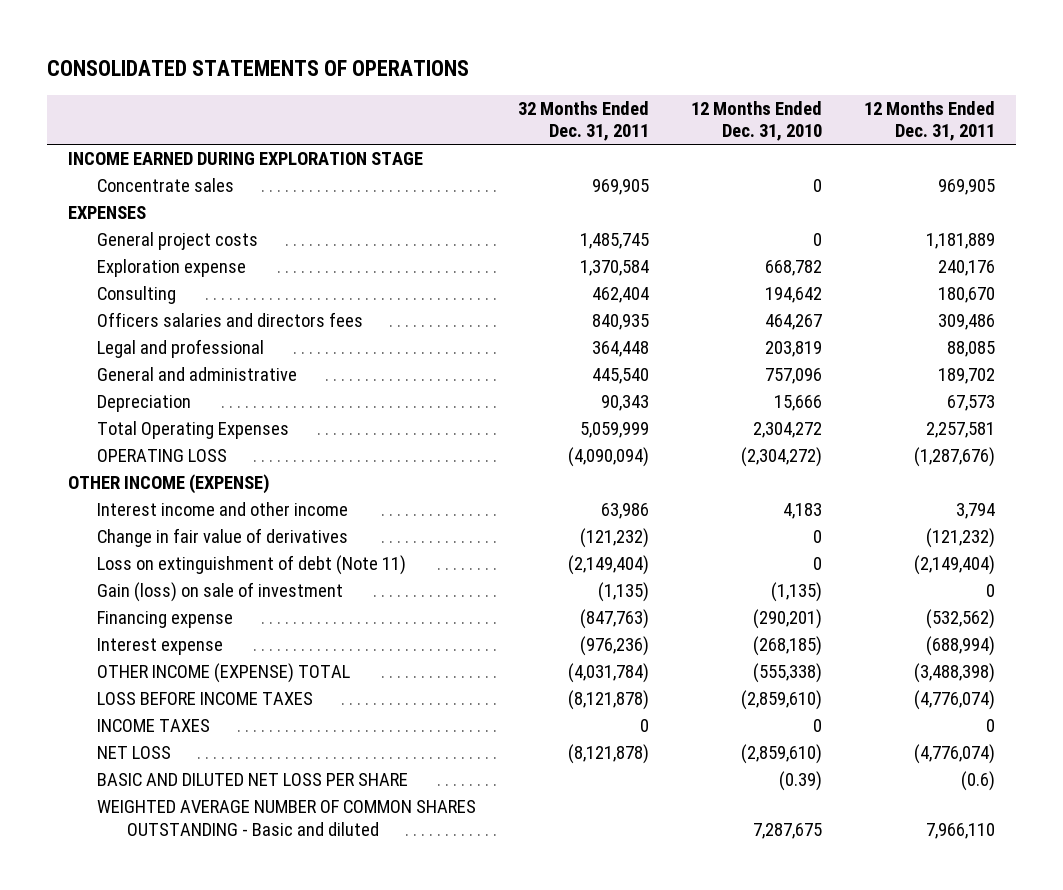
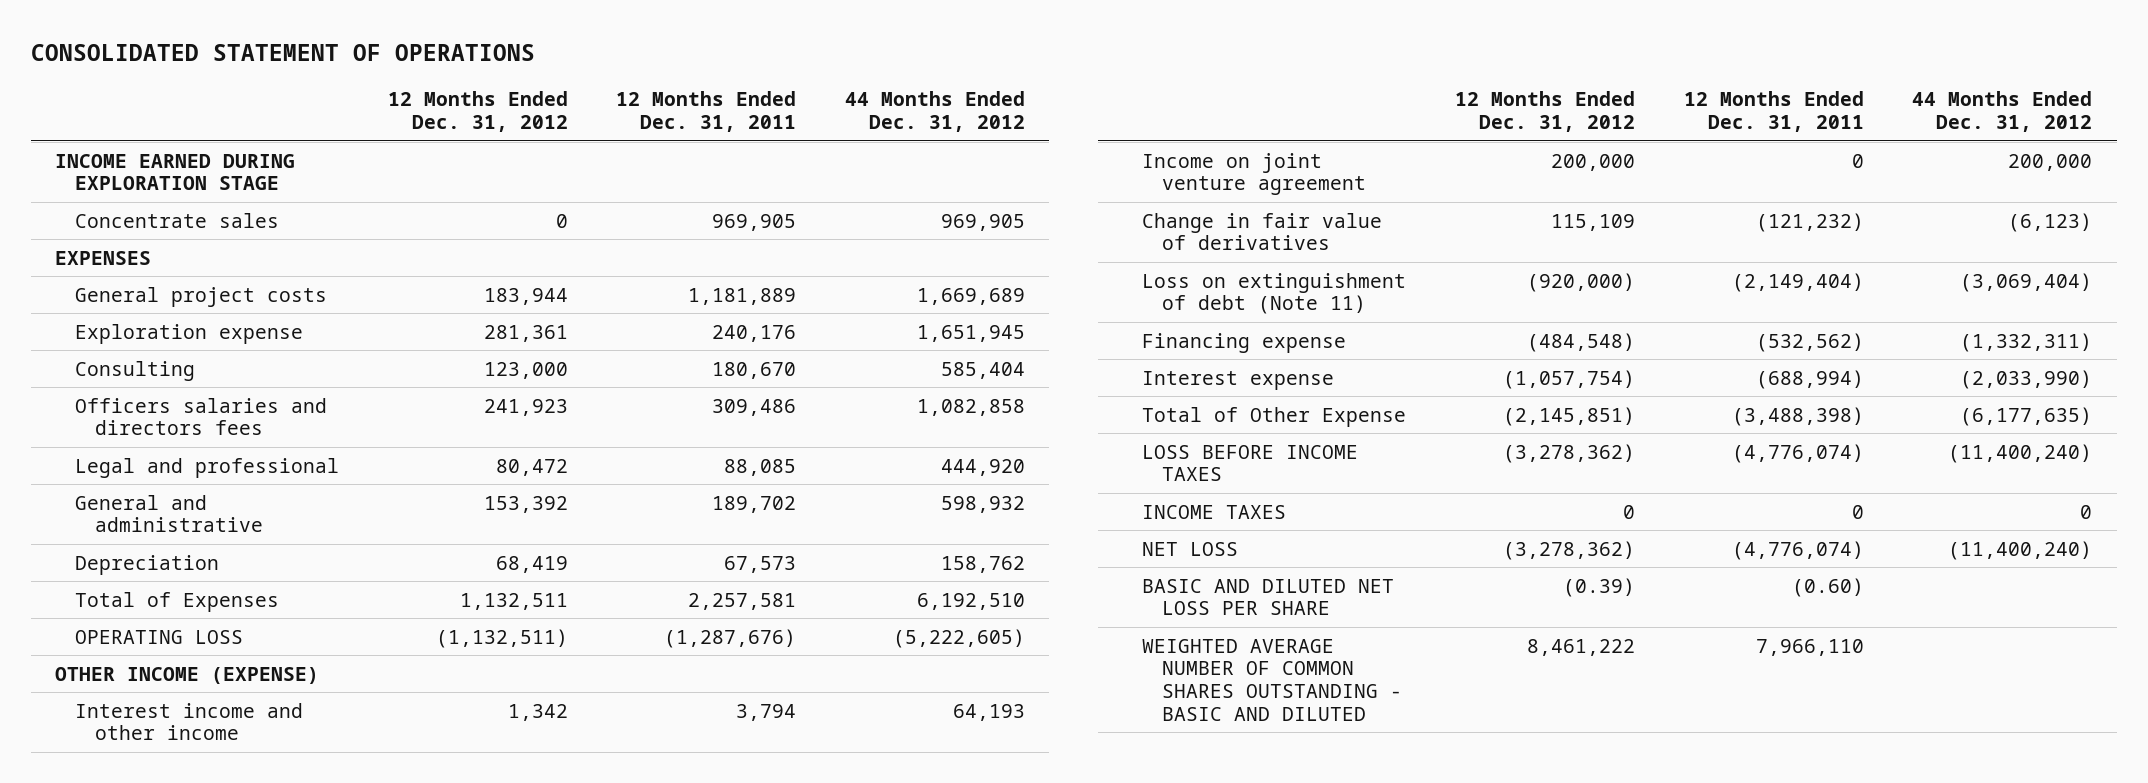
[47,60,470,77] CONSOLIDATED STATEMENTS OF OPERATIONS -> [30,44,535,62] CONSOLIDATED STATEMENT OF OPERATIONS
[518,101,650,142] 32 Months Ended Dec. 31, 2011 -> none
[691,101,823,142] 12 Months Ended Dec. 31, 2010 -> none
none -> [387,91,568,133] 12 Months Ended Dec. 31, 2012
none -> [844,91,1025,133] 44 Months Ended Dec. 31, 2012
[97,421,290,440] Total Operating Expenses -> [74,591,279,612] Total of Expenses
none -> [1142,152,1367,196] Income on joint venture agreement
[97,582,344,603] Gain (loss) on sale of investment -> none
[97,663,351,684] OTHER INCOME (EXPENSE) TOTAL -> [1142,406,1407,427] Total of Other Expense
[961,771,996,792] (0.6) -> [1791,577,1864,597] (0.60)
[97,800,477,836] WEIGHTED AVERAGE NUMBER OF COMMON SHARES OUTSTANDING - Basic and diluted -> [1142,638,1403,721] WEIGHTED AVERAGE NUMBER OF COMMON SHARES OUTSTANDING - BASIC AND DILUTED

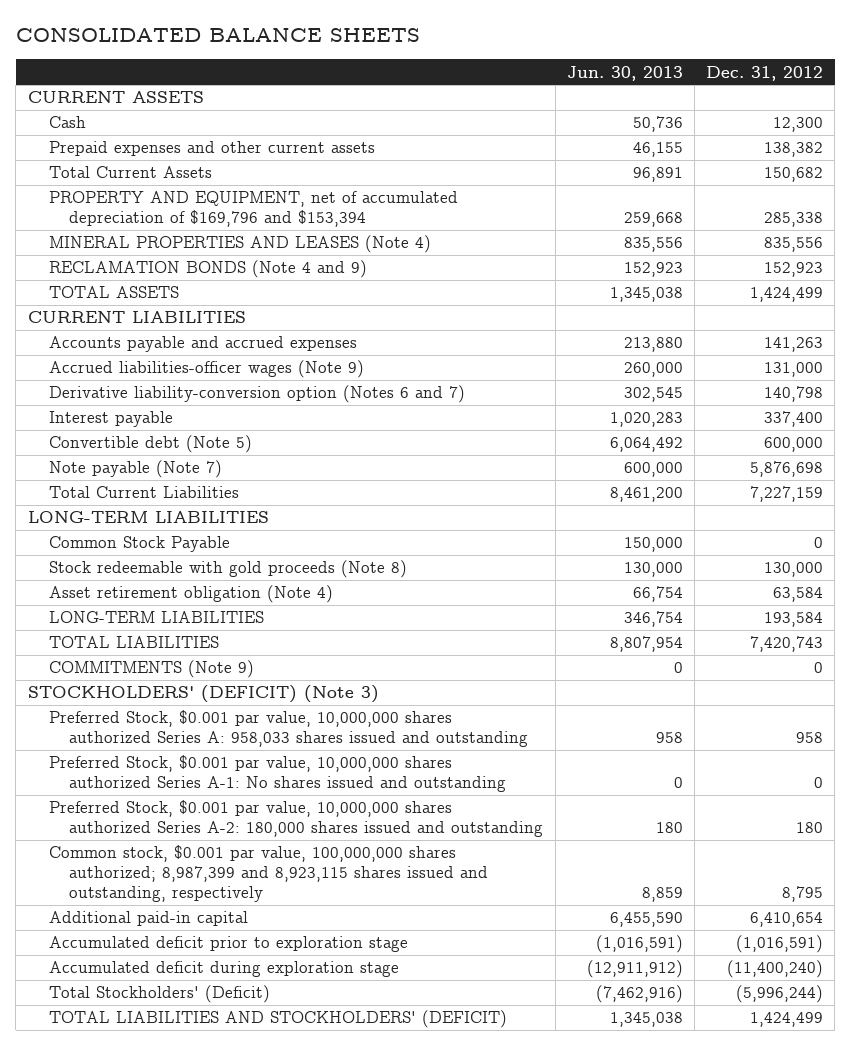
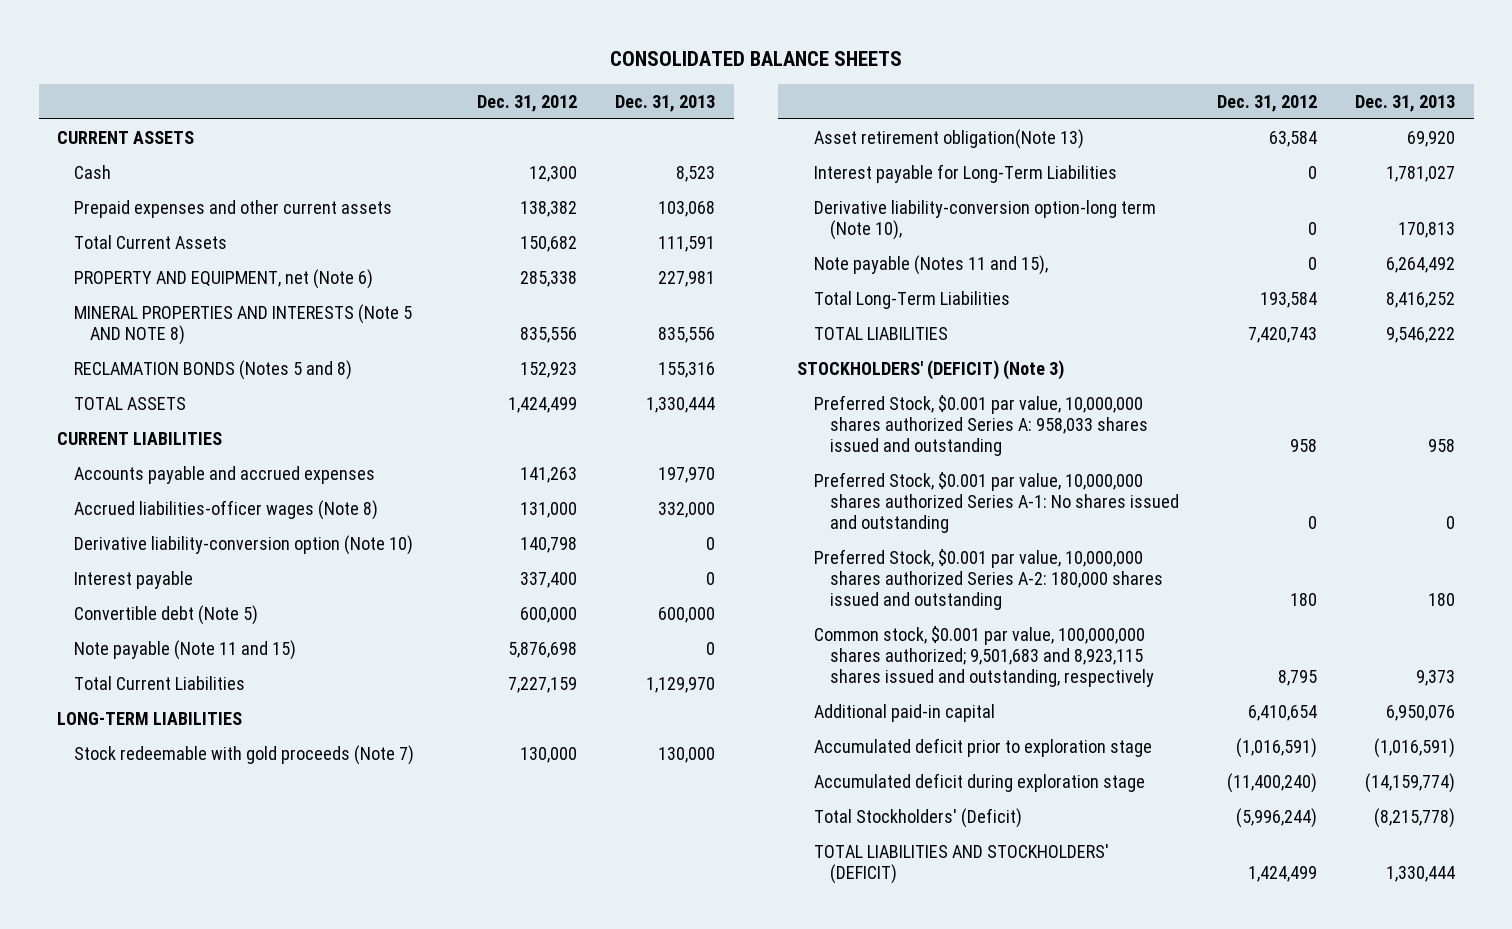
[566,65,683,81] Jun. 30, 2013 -> none
none -> [614,95,715,113] Dec. 31, 2013
[48,191,458,228] PROPERTY AND EQUIPMENT, net of accumulated depreciation of $169,796 and $153,394 -> [73,268,373,289] PROPERTY AND EQUIPMENT, net (Note 6)
[48,235,431,254] MINERAL PROPERTIES AND LEASES (Note 4) -> [73,303,412,345] MINERAL PROPERTIES AND INTERESTS (Note 5 AND NOTE 8)
[48,260,367,279] RECLAMATION BONDS (Note 4 and 9) -> [73,359,352,380] RECLAMATION BONDS (Notes 5 and 8)
[48,360,364,379] Accrued liabilities-officer wages (Note 9) -> [73,499,378,520] Accrued liabilities-officer wages (Note 8)
[48,385,465,404] Derivative liability-conversion option (Notes 6 and 7) -> [73,534,413,555] Derivative liability-conversion option (Note 10)
[48,460,222,479] Note payable (Note 7) -> [73,639,296,660] Note payable (Note 11 and 15)
[48,536,230,553] Common Stock Payable -> none
[48,560,407,579] Stock redeemable with gold proceeds (Note 8) -> [73,744,414,765] Stock redeemable with gold proceeds (Note 7)
[48,585,333,604] Asset retirement obligation (Note 4) -> [813,128,1084,149] Asset retirement obligation(Note 13)
none -> [813,163,1117,183] Interest payable for Long-Term Liabilities
none -> [813,199,1156,240] Derivative liability-conversion option-long term (Note 10),
none -> [813,254,1048,275] Note payable (Notes 11 and 15),
[48,611,264,624] LONG-TERM LIABILITIES -> [813,290,1010,309] Total Long-Term Liabilities
[48,660,254,679] COMMITMENTS (Note 9) -> none
[48,845,489,903] Common stock, $0.001 par value, 100,000,000 shares authorized; 8,987,399 and 8,923,115 shares issued and outstanding, respectively -> [813,625,1154,687] Common stock, $0.001 par value, 100,000,000 shares authorized; 9,501,683 and 8,923,115 shares issued and outstanding, respectively

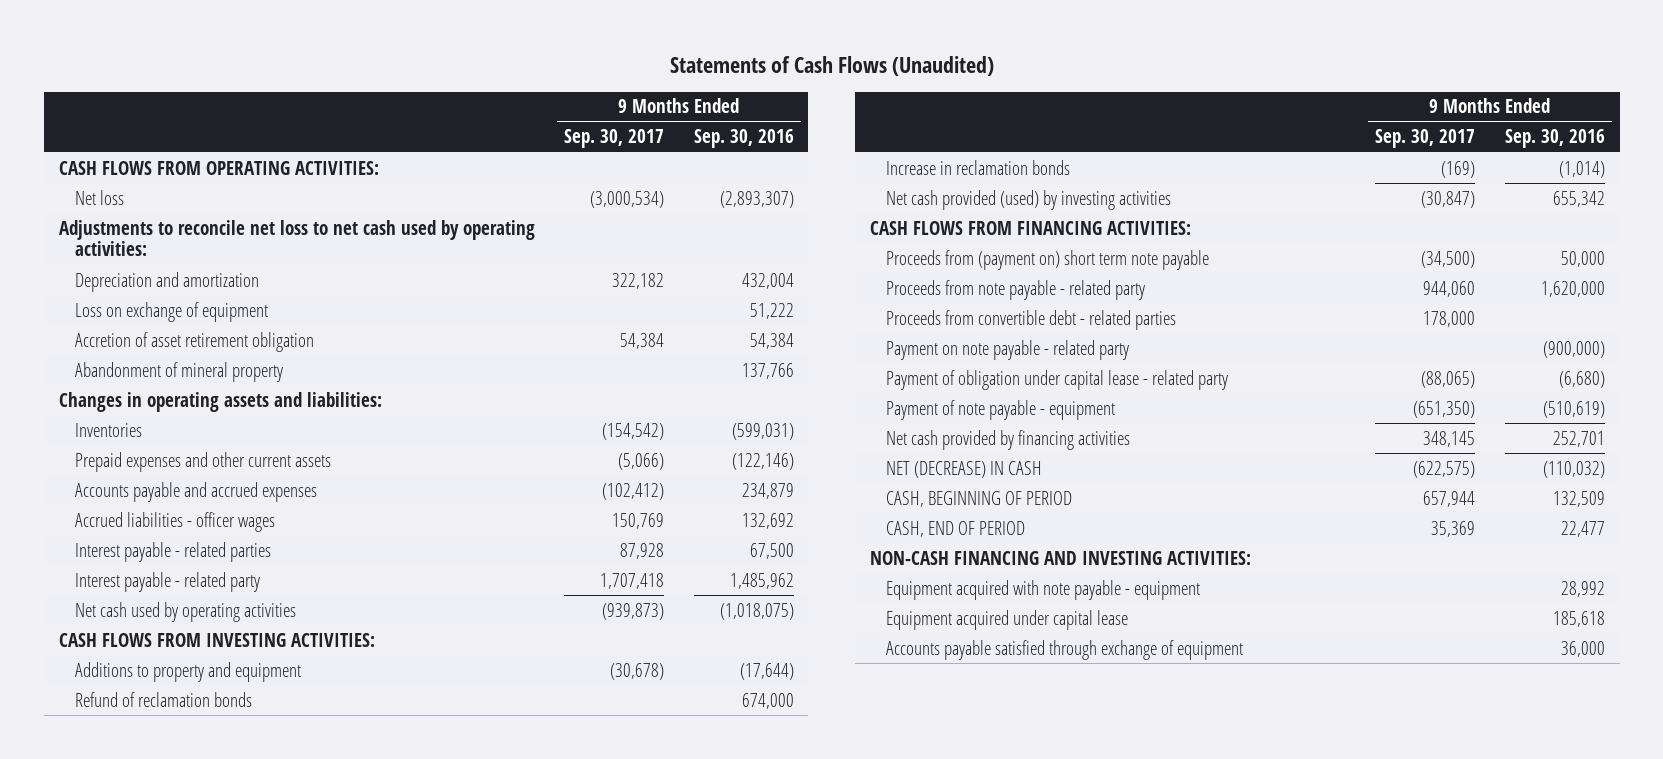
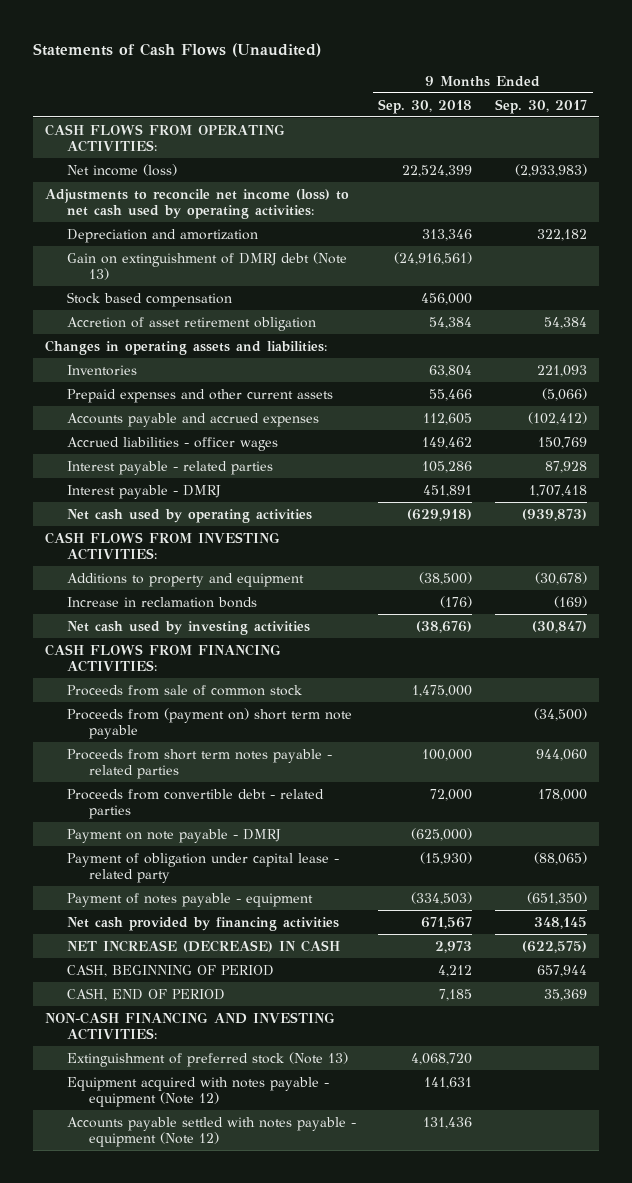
[693,129,794,149] Sep. 30, 2016 -> none
none -> [378,98,473,114] Sep. 30, 2018
[74,189,124,205] Net loss -> [66,163,177,176] Net income (loss)
[590,190,665,208] (3,000,534) -> [515,163,588,177] (2,933,983)
[58,219,535,257] Adjustments to reconcile net loss to net cash used by operating activities: -> [44,188,349,219] Adjustments to reconcile net income (loss) to net cash used by operating activities:
[74,301,268,322] Loss on exchange of equipment -> none
none -> [66,251,347,280] Gain on extinguishment of DMRJ debt (Note 13)
none -> [66,291,232,307] Stock based compensation
[74,361,283,382] Abandonment of mineral property -> none
[602,422,665,440] (154,542) -> [537,364,588,377] 221,093
[74,571,260,592] Interest payable - related party -> [66,484,221,499] Interest payable - DMRJ
[74,691,252,707] Refund of reclamation bonds -> none
[885,189,1171,210] Net cash provided (used) by investing activities -> [66,620,310,635] Net cash used by investing activities
none -> [66,684,302,696] Proceeds from sale of common stock
[885,279,1145,300] Proceeds from note payable - related party -> [66,748,332,779] Proceeds from short term notes payable - related parties
[885,339,1129,360] Payment on note payable - related party -> [66,828,281,843] Payment on note payable - DMRJ
[885,399,1115,420] Payment of note payable - equipment -> [66,892,313,907] Payment of notes payable - equipment
[885,460,1042,478] NET (DECREASE) IN CASH -> [66,939,340,952] NET INCREASE (DECREASE) IN CASH
[885,609,1128,630] Equipment acquired under capital lease -> none
[885,639,1243,660] Accounts payable satisfied through exchange of equipment -> none
none -> [66,1051,348,1067] Extinguishment of preferred stock (Note 13)
[885,579,1200,600] Equipment acquired with note payable - equipment -> [66,1076,329,1107] Equipment acquired with notes payable - equipment (Note 12)
none -> [66,1116,356,1147] Accounts payable settled with notes payable - equipment (Note 12)

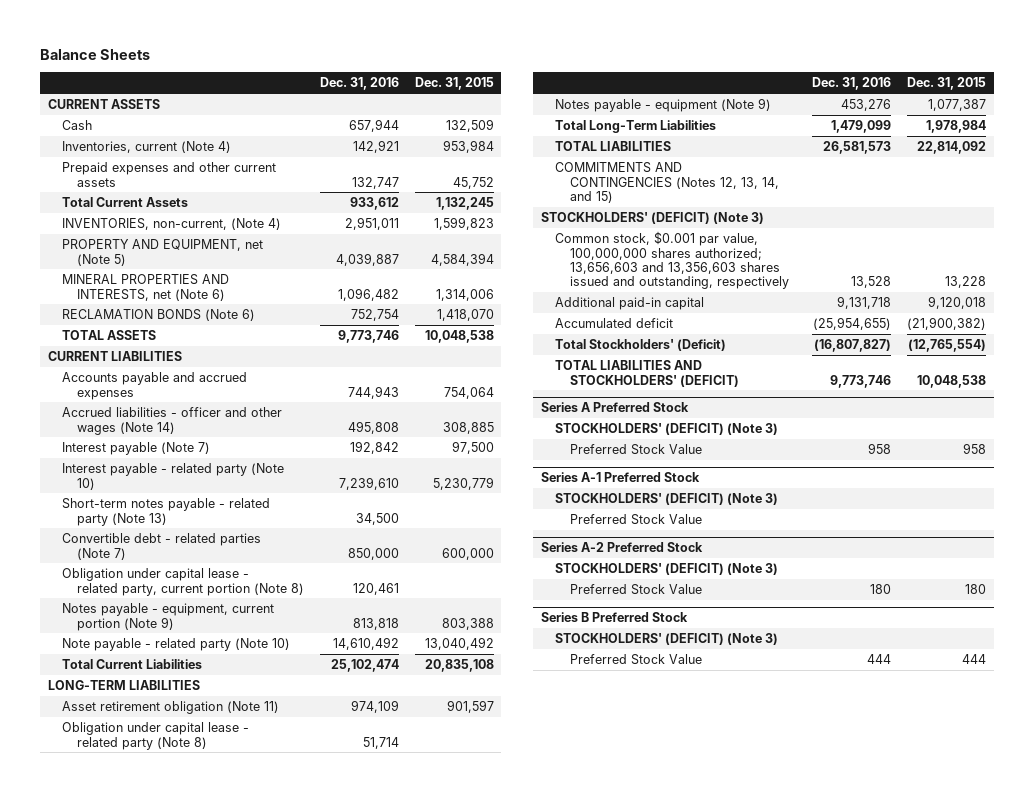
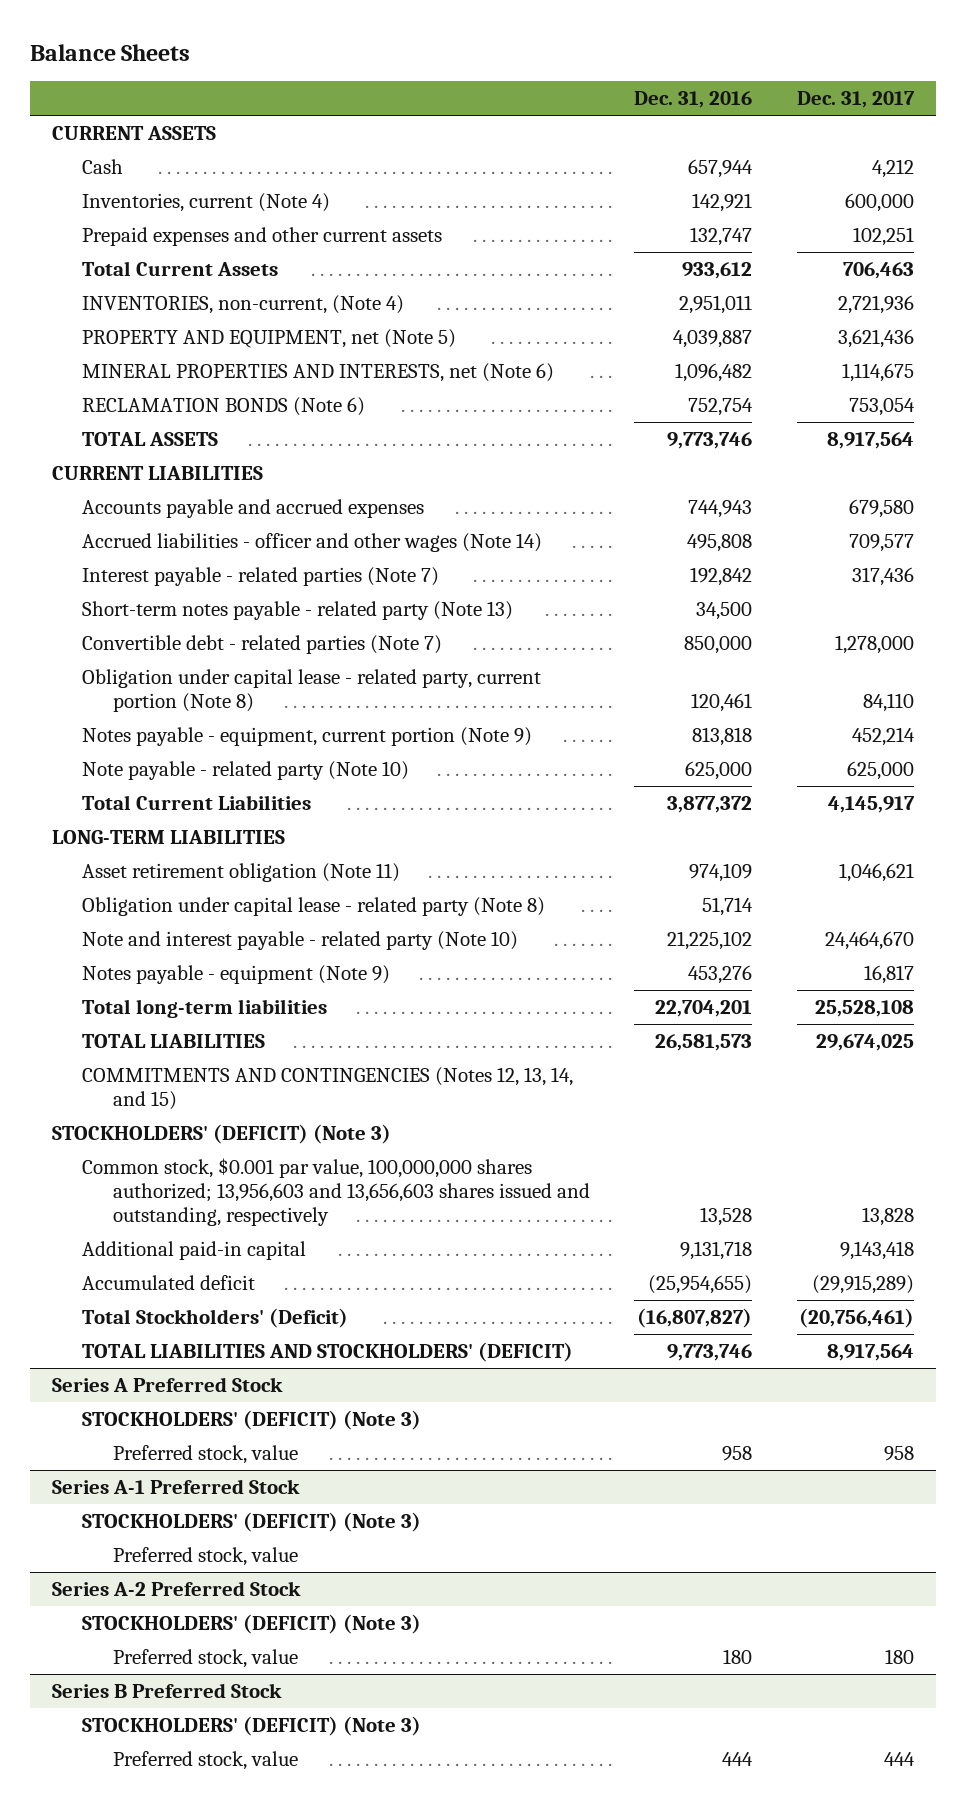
[414,77,494,91] Dec. 31, 2015 -> none
none -> [796,91,915,109] Dec. 31, 2017
[62,463,285,490] Interest payable - related party (Note 10) -> none
[62,442,211,456] Interest payable (Note 7) -> [82,566,440,586] Interest payable - related parties (Note 7)
[332,637,399,651] 14,610,492 -> [685,760,753,780] 625,000
[330,659,399,673] 25,102,474 -> [667,795,753,813] 3,877,372
none -> [82,930,519,950] Note and interest payable - related party (Note 10)
[555,120,717,134] Total Long-Term Liabilities -> [82,998,328,1018] Total long-term liabilities
[831,120,892,134] 1,479,099 -> [655,999,753,1017] 22,704,201
[555,231,789,290] Common stock, $0.001 par value, 100,000,000 shares authorized; 13,656,603 and 13,356,603 shares issued and outstanding, respectively -> [82,1157,590,1226] Common stock, $0.001 par value, 100,000,000 shares authorized; 13,956,603 and 13,656,603 shares issued and outstanding, respectively
[569,444,702,456] Preferred Stock Value -> [112,1444,298,1464] Preferred stock, value
[569,514,702,526] Preferred Stock Value -> [112,1546,298,1566] Preferred stock, value
[569,584,702,596] Preferred Stock Value -> [112,1648,298,1668] Preferred stock, value
[569,654,702,666] Preferred Stock Value -> [112,1750,298,1770] Preferred stock, value

